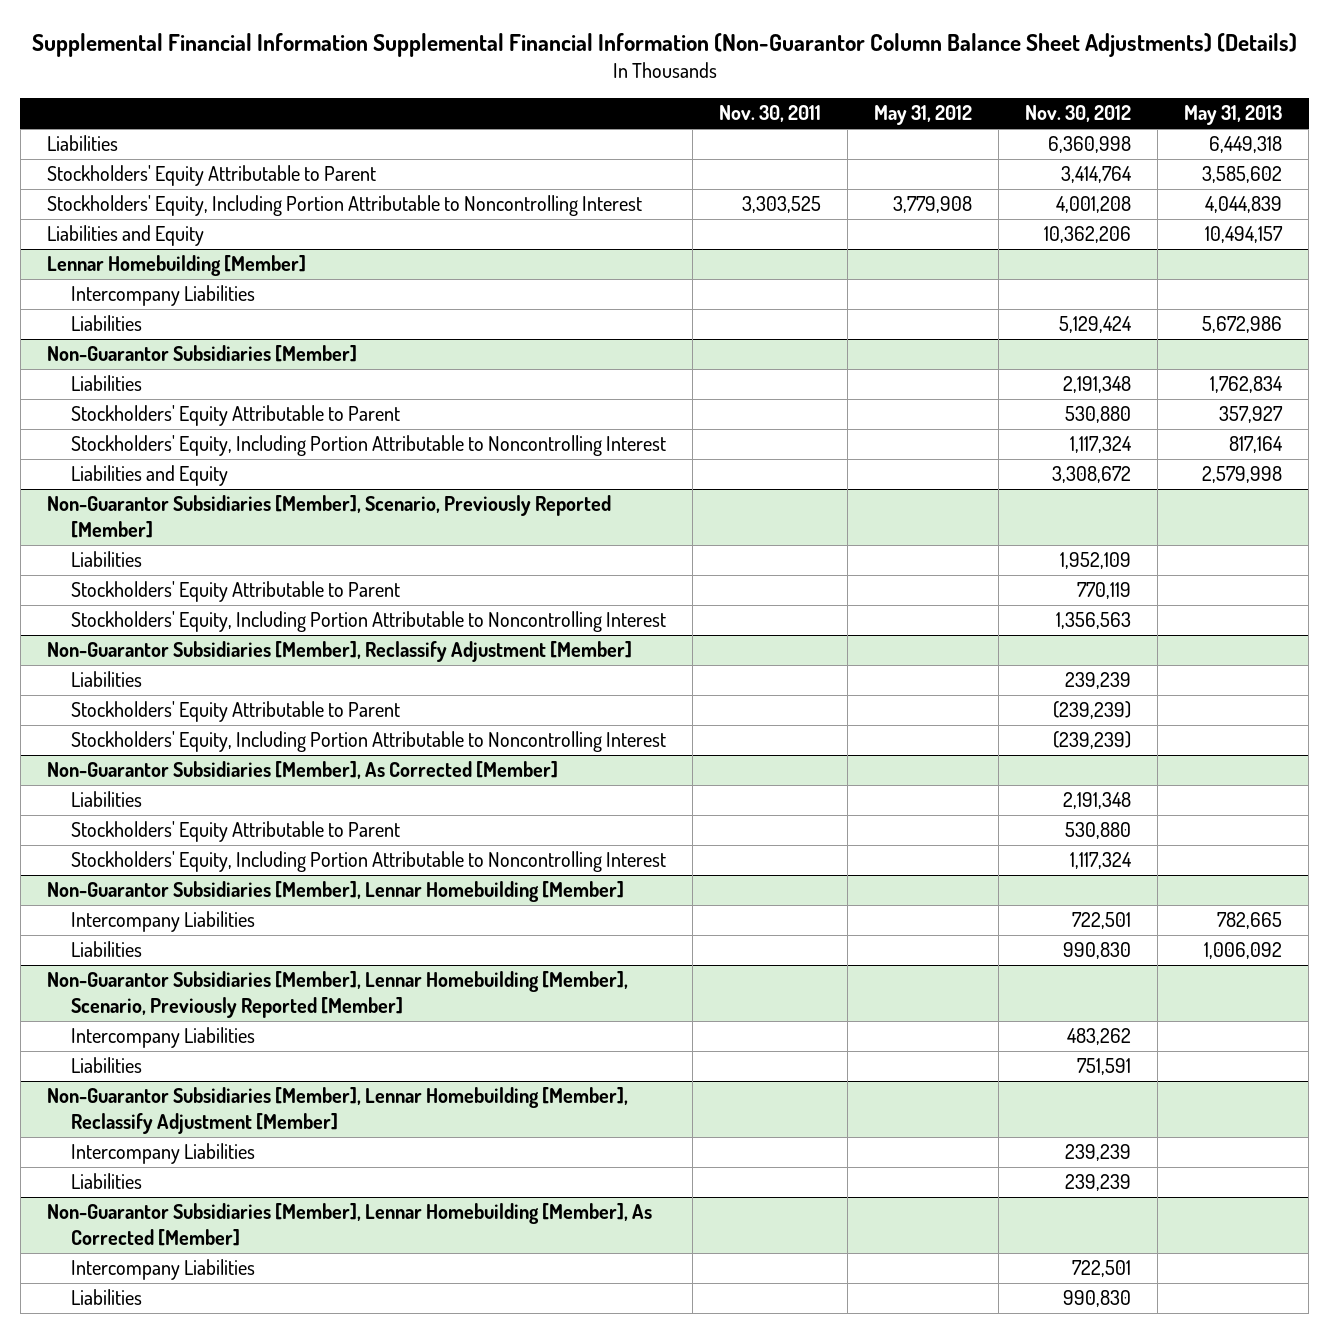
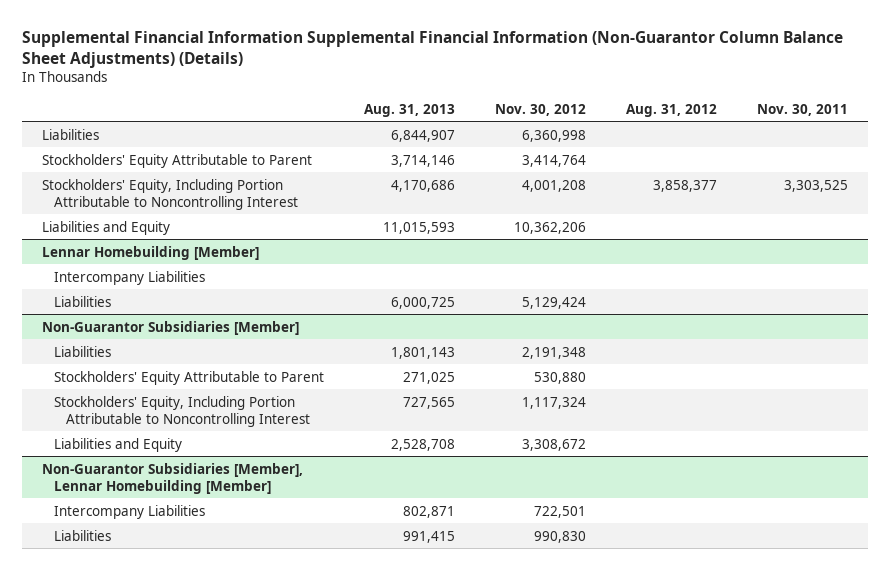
[874,105,973,126] May 31, 2012 -> none
[1184,105,1283,126] May 31, 2013 -> none
none -> [364,103,456,117] Aug. 31, 2013
none -> [626,103,718,117] Aug. 31, 2012
[46,495,611,538] Non-Guarantor Subsidiaries [Member], Scenario, Previously Reported [Member] -> none
[70,551,142,568] Liabilities -> none
[70,581,400,603] Stockholders' Equity Attributable to Parent -> none
[70,611,666,633] Stockholders' Equity, Including Portion Attributable to Noncontrolling Interest -> none
[46,641,632,663] Non-Guarantor Subsidiaries [Member], Reclassify Adjustment [Member] -> none
[70,671,142,688] Liabilities -> none
[70,701,400,723] Stockholders' Equity Attributable to Parent -> none
[70,731,666,753] Stockholders' Equity, Including Portion Attributable to Noncontrolling Interest -> none
[46,761,558,780] Non-Guarantor Subsidiaries [Member], As Corrected [Member] -> none
[70,791,142,808] Liabilities -> none
[70,821,400,843] Stockholders' Equity Attributable to Parent -> none
[70,851,666,873] Stockholders' Equity, Including Portion Attributable to Noncontrolling Interest -> none
[46,971,628,1018] Non-Guarantor Subsidiaries [Member], Lennar Homebuilding [Member], Scenario, Previously Reported [Member] -> none
[70,1027,255,1049] Intercompany Liabilities -> none
[70,1057,142,1074] Liabilities -> none
[46,1087,628,1134] Non-Guarantor Subsidiaries [Member], Lennar Homebuilding [Member], Reclassify Adjustment [Member] -> none
[70,1143,255,1165] Intercompany Liabilities -> none
[70,1173,142,1190] Liabilities -> none
[46,1203,652,1246] Non-Guarantor Subsidiaries [Member], Lennar Homebuilding [Member], As Corrected [Member] -> none
[70,1259,255,1281] Intercompany Liabilities -> none
[70,1289,142,1306] Liabilities -> none

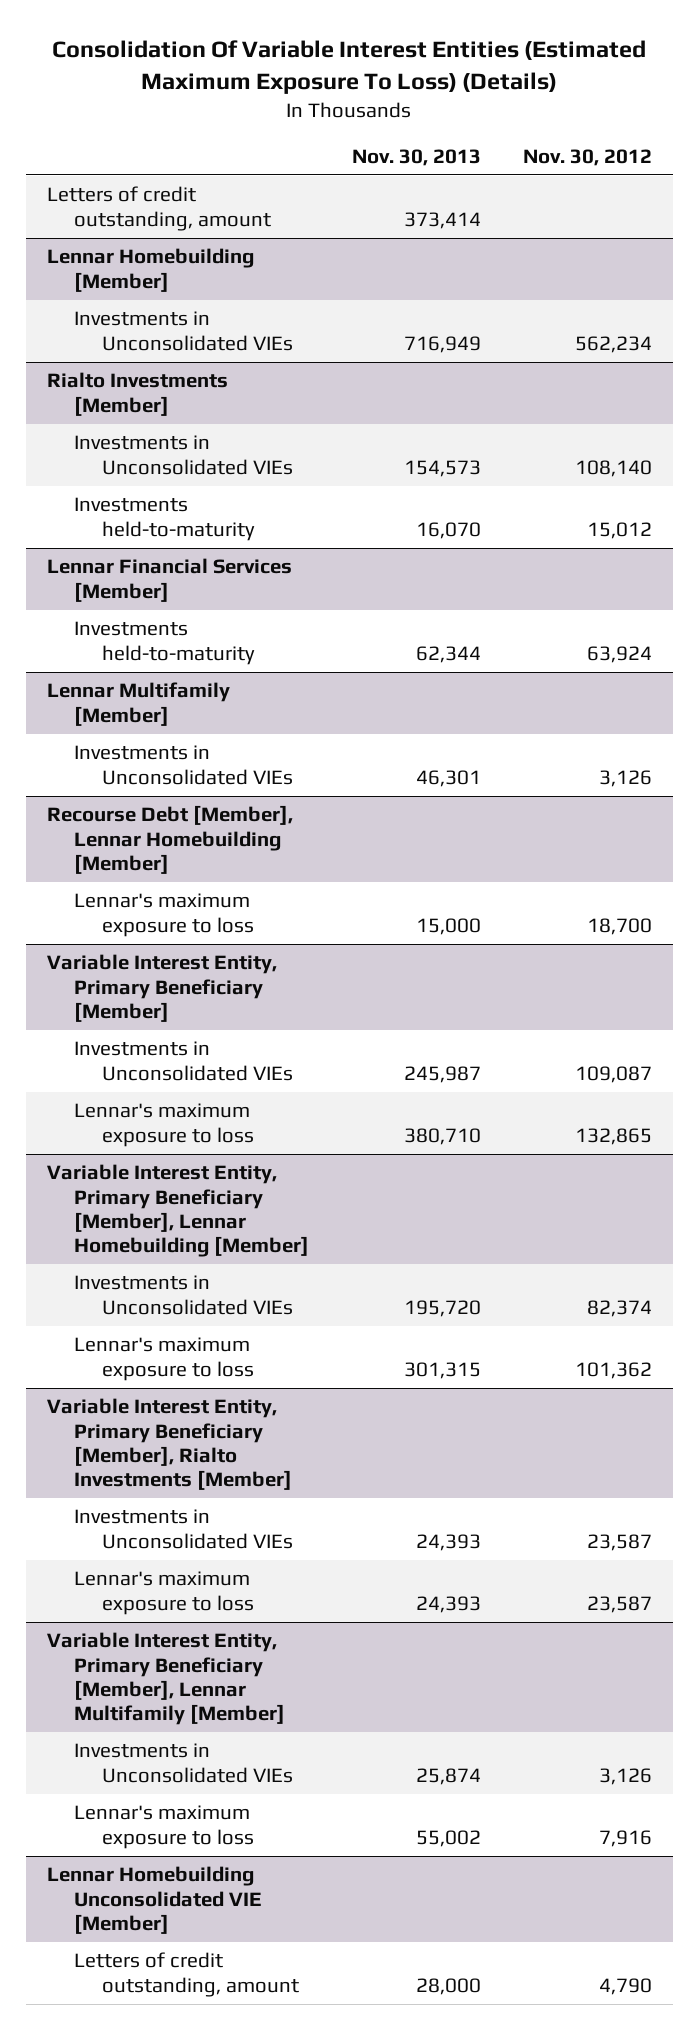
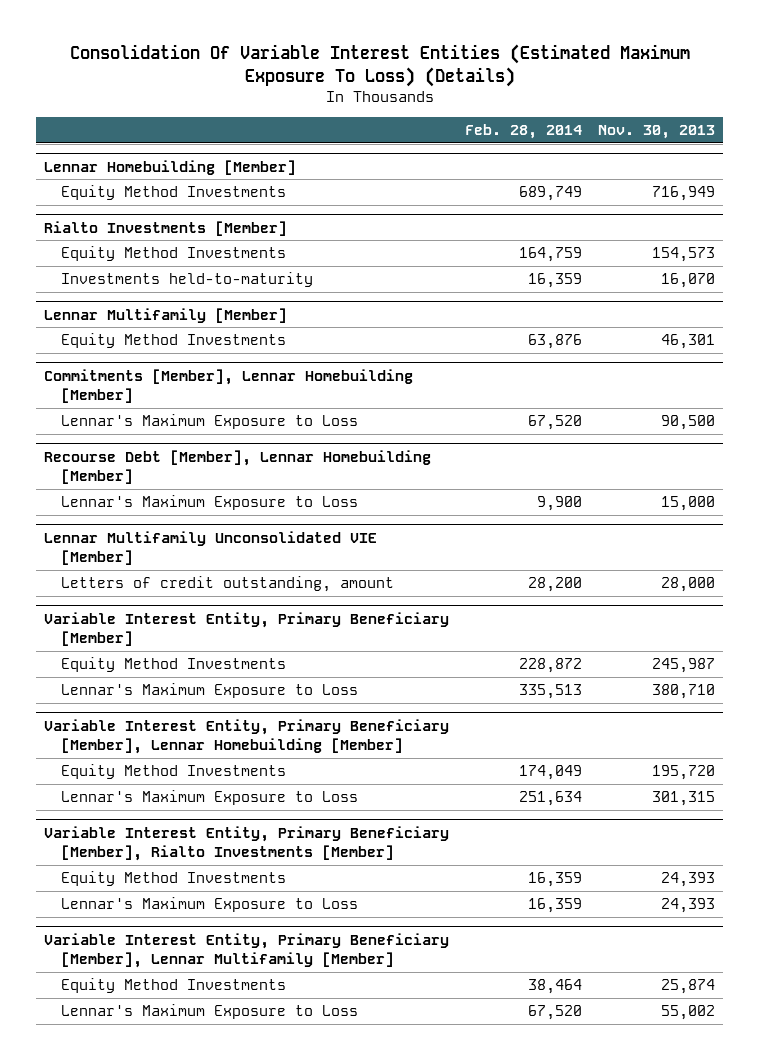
[522,148,652,166] Nov. 30, 2012 -> none
none -> [465,124,583,140] Feb. 28, 2014
[46,186,272,231] Letters of credit outstanding, amount -> none
[74,311,294,351] Investments in Unconsolidated VIEs -> [61,185,287,201] Equity Method Investments
[74,435,294,475] Investments in Unconsolidated VIEs -> [61,246,287,262] Equity Method Investments
[46,558,292,602] Lennar Financial Services [Member] -> none
[74,621,256,665] Investments held-to-maturity -> none
[74,745,294,785] Investments in Unconsolidated VIEs -> [61,333,287,349] Equity Method Investments
none -> [43,368,413,403] Commitments [Member], Lennar Homebuilding [Member]
none -> [61,414,359,430] Lennar's Maximum Exposure to Loss
[74,893,255,937] Lennar's maximum exposure to loss -> [61,495,359,511] Lennar's Maximum Exposure to Loss
none -> [43,530,377,565] Lennar Multifamily Unconsolidated VIE [Member]
none -> [61,576,395,593] Letters of credit outstanding, amount
[74,1041,294,1081] Investments in Unconsolidated VIEs -> [61,657,287,673] Equity Method Investments
[74,1103,255,1147] Lennar's maximum exposure to loss -> [61,683,359,699] Lennar's Maximum Exposure to Loss
[74,1275,294,1315] Investments in Unconsolidated VIEs -> [61,764,287,780] Equity Method Investments
[74,1337,255,1381] Lennar's maximum exposure to loss -> [61,790,359,806] Lennar's Maximum Exposure to Loss
[74,1509,294,1549] Investments in Unconsolidated VIEs -> [61,871,287,887] Equity Method Investments
[74,1571,255,1615] Lennar's maximum exposure to loss -> [61,897,359,913] Lennar's Maximum Exposure to Loss
[46,1866,263,1934] Lennar Homebuilding Unconsolidated VIE [Member] -> none
[74,1952,300,1997] Letters of credit outstanding, amount -> none
[74,1743,294,1783] Investments in Unconsolidated VIEs -> [61,978,287,994] Equity Method Investments
[74,1805,255,1849] Lennar's maximum exposure to loss -> [61,1004,359,1020] Lennar's Maximum Exposure to Loss

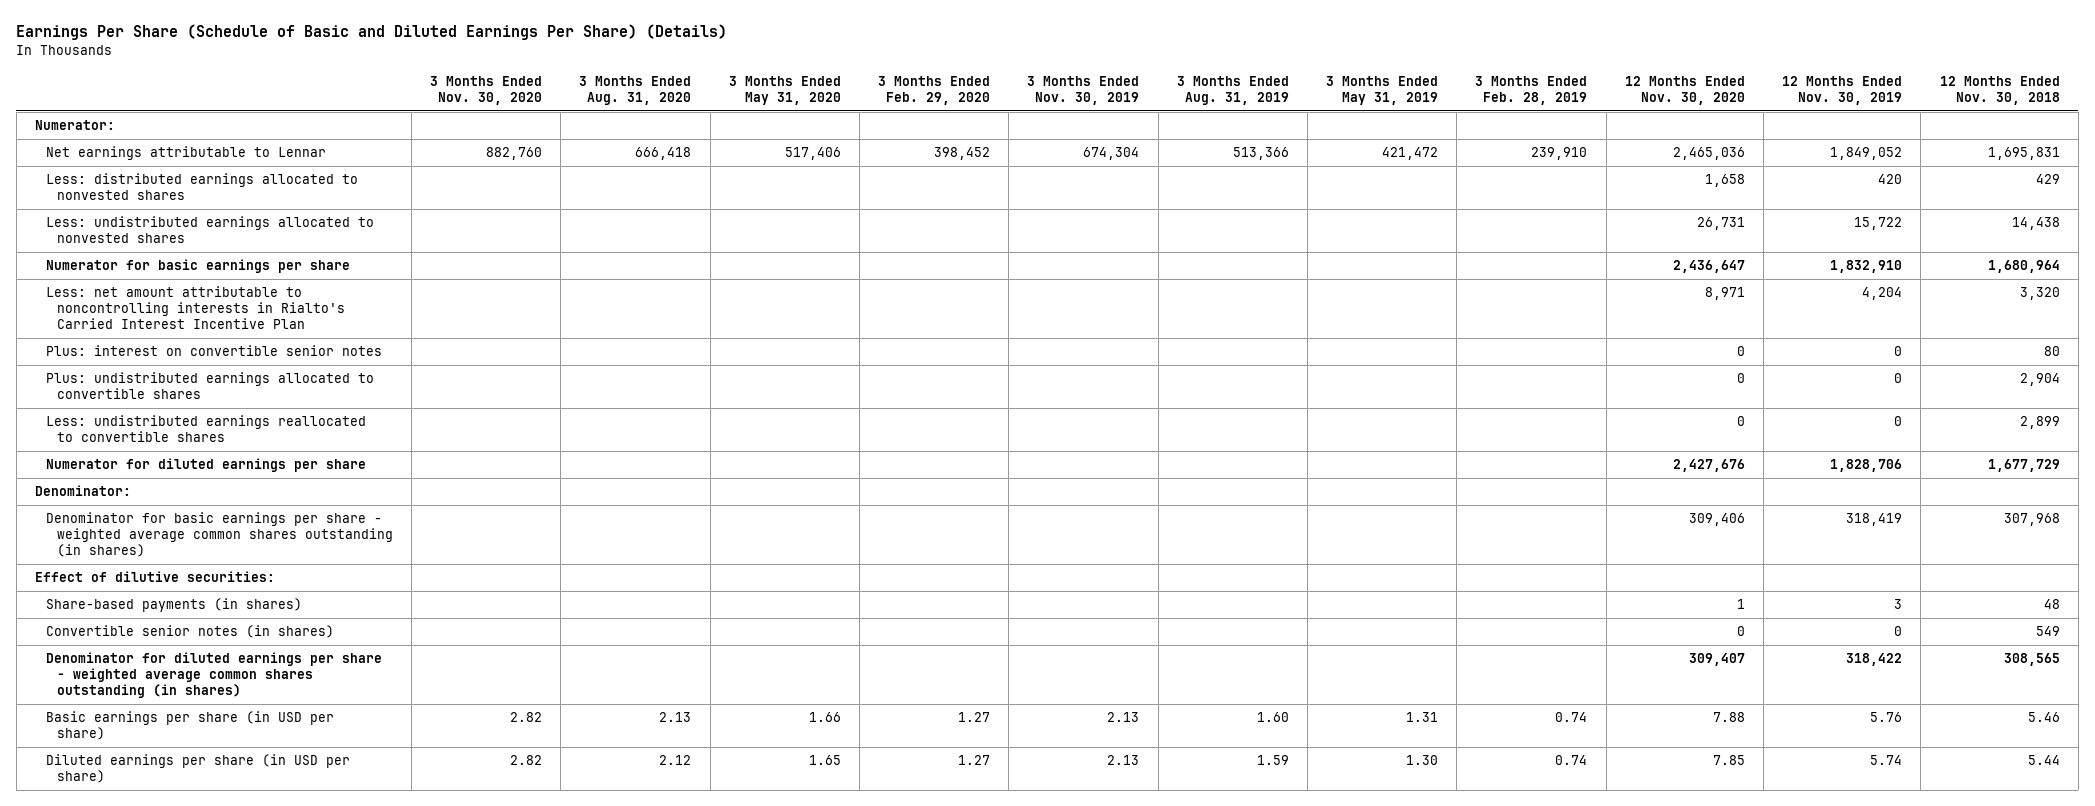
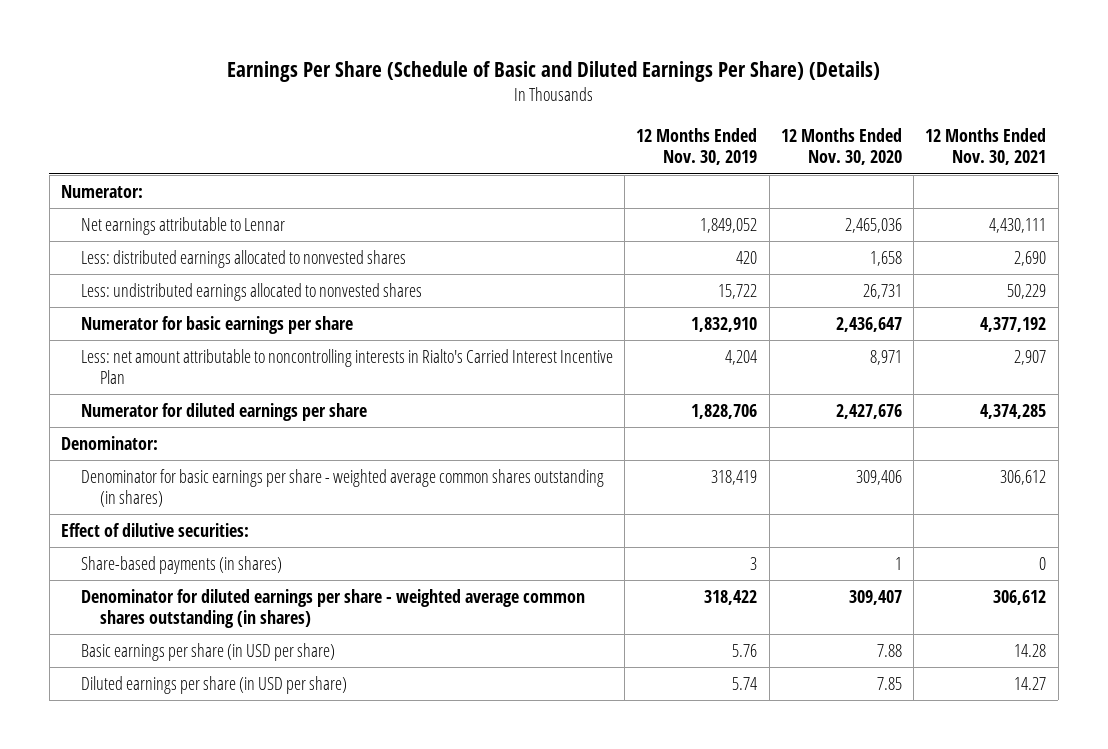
[430,76,543,106] 3 Months Ended Nov. 30, 2020 -> none
[579,76,692,106] 3 Months Ended Aug. 31, 2020 -> none
[728,76,841,106] 3 Months Ended May 31, 2020 -> none
[878,76,991,106] 3 Months Ended Feb. 29, 2020 -> none
[1027,76,1140,106] 3 Months Ended Nov. 30, 2019 -> none
[1176,76,1289,106] 3 Months Ended Aug. 31, 2019 -> none
[1326,76,1439,106] 3 Months Ended May 31, 2019 -> none
[1475,76,1588,106] 3 Months Ended Feb. 28, 2019 -> none
[1939,76,2060,106] 12 Months Ended Nov. 30, 2018 -> none
none -> [925,128,1047,166] 12 Months Ended Nov. 30, 2021
[45,345,382,357] Plus: interest on convertible senior notes -> none
[45,372,374,400] Plus: undistributed earnings allocated to convertible shares -> none
[45,415,366,443] Less: undistributed earnings reallocated to convertible shares -> none
[45,625,334,639] Convertible senior notes (in shares) -> none

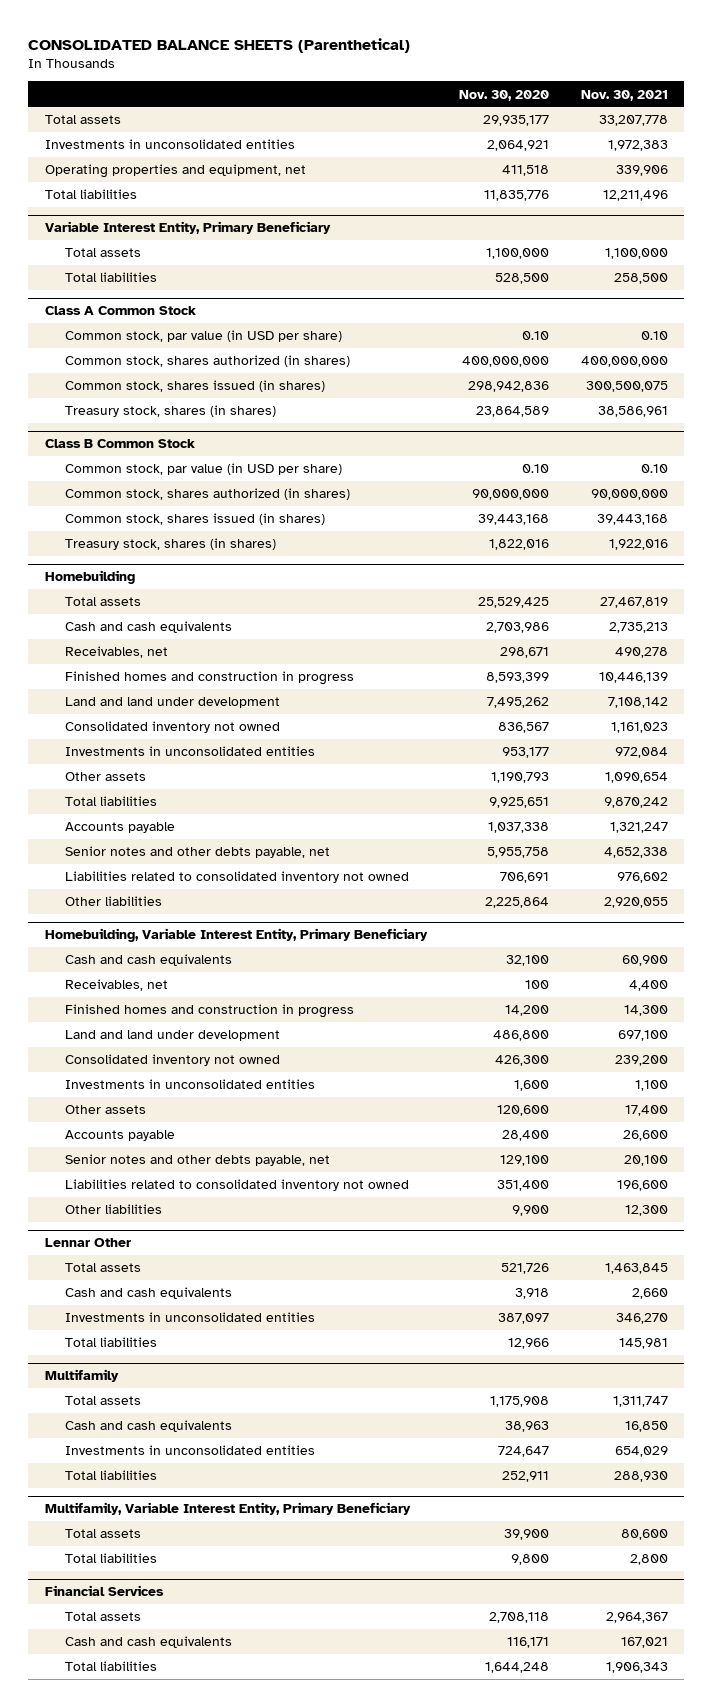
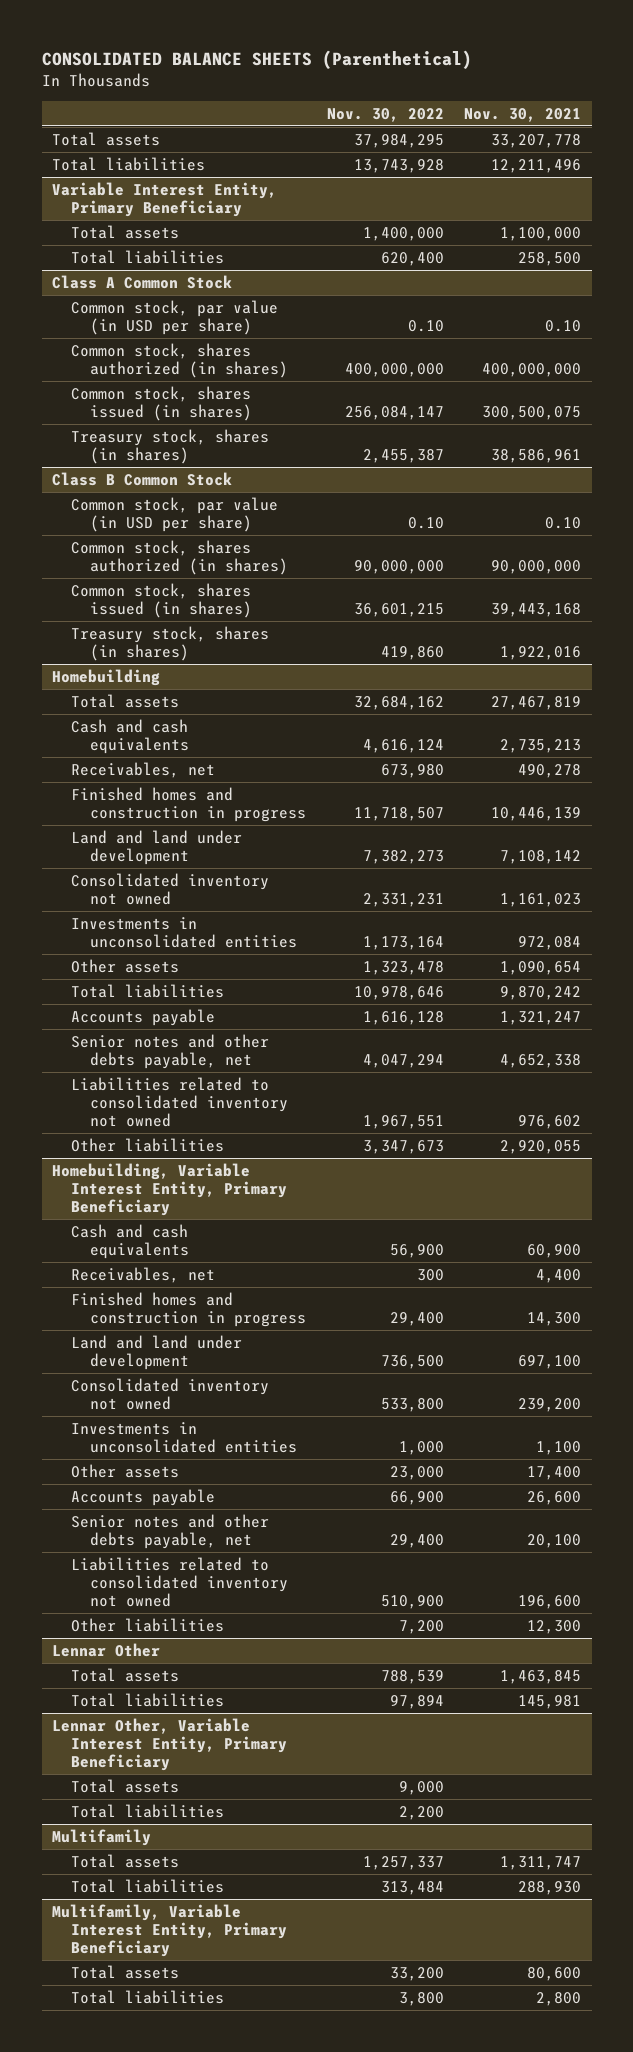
[458,89,549,101] Nov. 30, 2020 -> none
none -> [326,107,444,122] Nov. 30, 2022
[44,139,295,150] Investments in unconsolidated entities -> none
[44,164,306,179] Operating properties and equipment, net -> none
[64,1287,232,1300] Cash and cash equivalents -> none
[64,1312,315,1323] Investments in unconsolidated entities -> none
none -> [51,1717,287,1771] Lennar Other, Variable Interest Entity, Primary Beneficiary
none -> [70,1778,179,1793] Total assets
none -> [70,1803,224,1818] Total liabilities
[64,1420,232,1433] Cash and cash equivalents -> none
[64,1445,315,1456] Investments in unconsolidated entities -> none
[44,1585,164,1597] Financial Services -> none
[64,1612,141,1622] Total assets -> none
[64,1636,232,1649] Cash and cash equivalents -> none
[64,1661,157,1672] Total liabilities -> none

